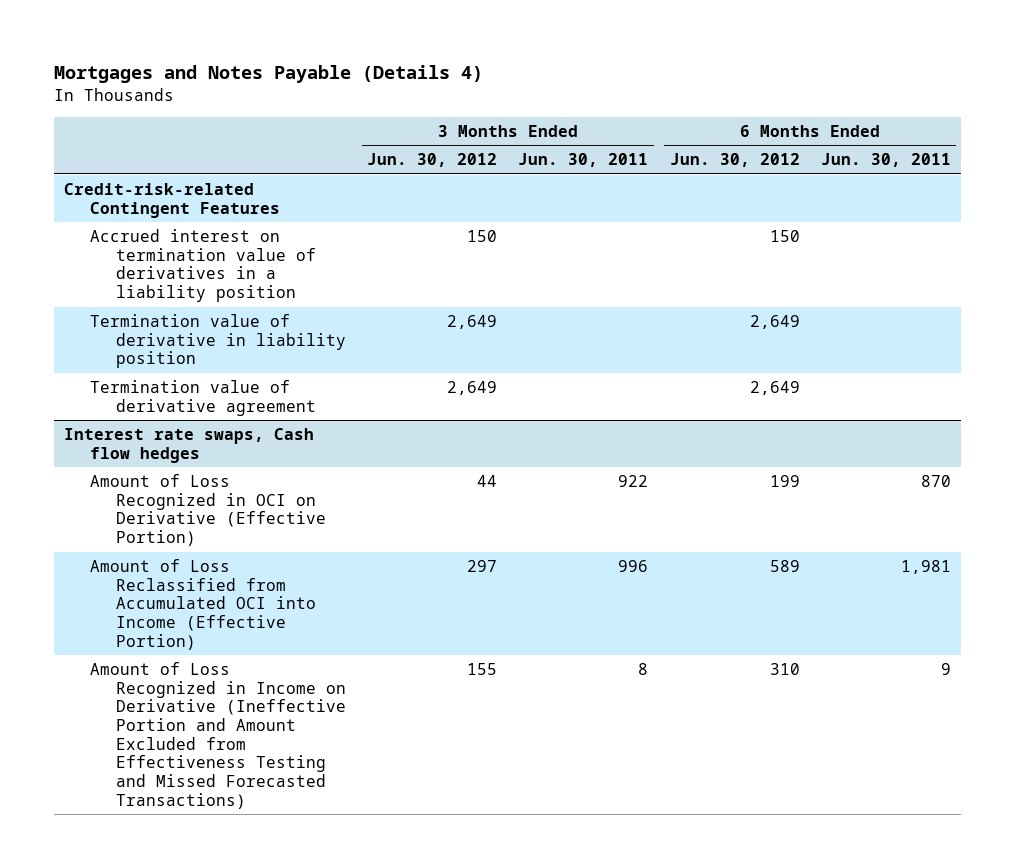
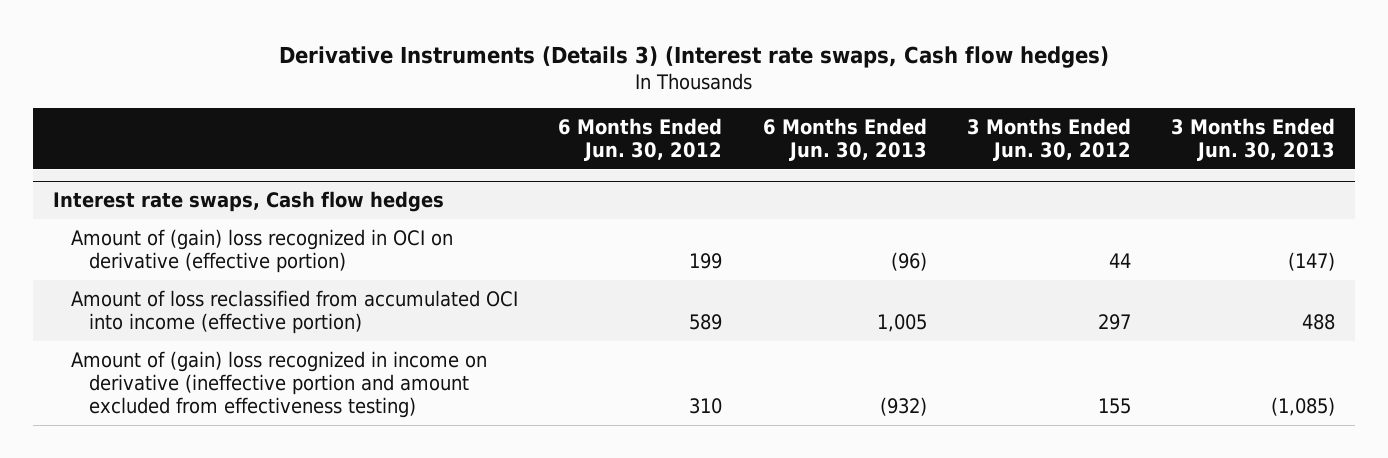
[53,64,483,83] Mortgages and Notes Payable (Details 4) -> [279,45,1110,68] Derivative Instruments (Details 3) (Interest rate swaps, Cash flow hedges)
[518,153,649,168] Jun. 30, 2011 -> none
[820,153,951,168] Jun. 30, 2011 -> none
none -> [762,117,927,162] 6 Months Ended Jun. 30, 2013
none -> [1171,117,1336,162] 3 Months Ended Jun. 30, 2013
[64,183,281,218] Credit-risk-related Contingent Features -> none
[90,229,316,303] Accrued interest on termination value of derivatives in a liability position -> none
[90,314,346,369] Termination value of derivative in liability position -> none
[90,380,316,416] Termination value of derivative agreement -> none
[90,474,326,547] Amount of Loss Recognized in OCI on Derivative (Effective Portion) -> [70,228,453,274] Amount of (gain) loss recognized in OCI on derivative (effective portion)
[90,559,316,650] Amount of Loss Reclassified from Accumulated OCI into Income (Effective Portion) -> [70,289,518,335] Amount of loss reclassified from accumulated OCI into income (effective portion)
[90,662,346,809] Amount of Loss Recognized in Income on Derivative (Ineffective Portion and Amount Excluded from Effectiveness Testing and Missed Forecasted Transactions) -> [70,350,487,419] Amount of (gain) loss recognized in income on derivative (ineffective portion and amount excluded from effectiveness testing)

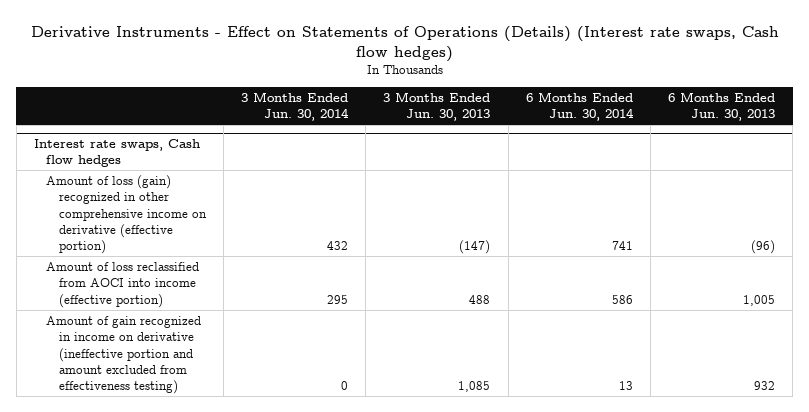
[279,45,1110,68] Derivative Instruments (Details 3) (Interest rate swaps, Cash flow hedges) -> [30,25,779,62] Derivative Instruments - Effect on Statements of Operations (Details) (Interest rate swaps, Cash flow hedges)
[558,117,723,162] 6 Months Ended Jun. 30, 2012 -> none
[966,117,1131,162] 3 Months Ended Jun. 30, 2012 -> none
none -> [241,91,350,122] 3 Months Ended Jun. 30, 2014
none -> [525,91,634,122] 6 Months Ended Jun. 30, 2014
[70,228,453,274] Amount of (gain) loss recognized in OCI on derivative (effective portion) -> [46,174,207,255] Amount of loss (gain) recognized in other comprehensive income on derivative (effective portion)
[70,289,518,335] Amount of loss reclassified from accumulated OCI into income (effective portion) -> [46,261,200,308] Amount of loss reclassified from AOCI into income (effective portion)
[70,350,487,419] Amount of (gain) loss recognized in income on derivative (ineffective portion and amount excluded from effectiveness testing) -> [46,315,202,395] Amount of gain recognized in income on derivative (ineffective portion and amount excluded from effectiveness testing)
[879,397,927,417] (932) -> [754,381,776,391] 932
[1271,397,1336,417] (1,085) -> [458,381,491,393] 1,085

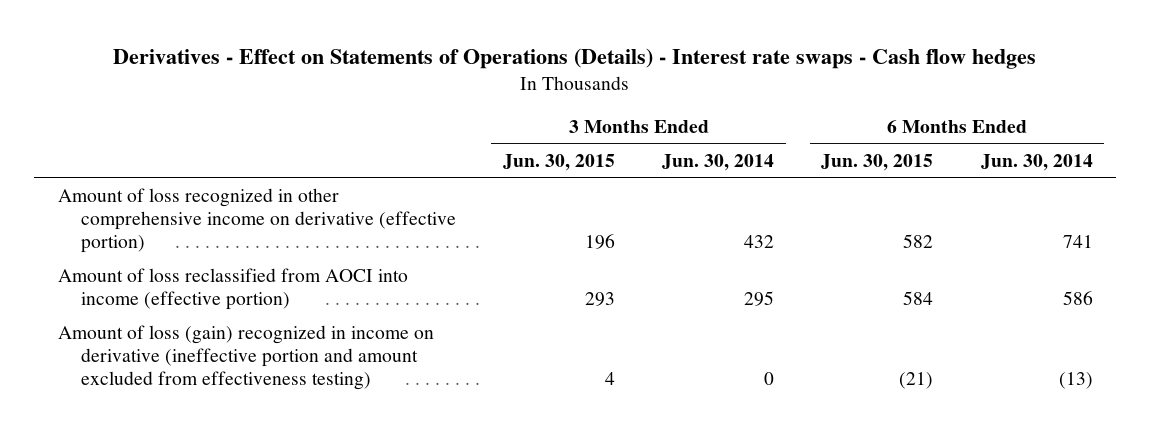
[30,25,779,62] Derivative Instruments - Effect on Statements of Operations (Details) (Interest rate swaps, Cash flow hedges) -> [113,47,1037,69] Derivatives - Effect on Statements of Operations (Details) - Interest rate swaps - Cash flow hedges
[383,91,491,122] 3 Months Ended Jun. 30, 2013 -> none
[668,91,776,122] 6 Months Ended Jun. 30, 2013 -> none
none -> [503,153,616,171] Jun. 30, 2015
none -> [821,153,934,171] Jun. 30, 2015
[34,139,201,168] Interest rate swaps, Cash flow hedges -> none
[46,174,207,255] Amount of loss (gain) recognized in other comprehensive income on derivative (effective portion) -> [57,188,457,254] Amount of loss recognized in other comprehensive income on derivative (effective portion)
[46,315,202,395] Amount of gain recognized in income on derivative (ineffective portion and amount excluded from effectiveness testing) -> [57,325,434,391] Amount of loss (gain) recognized in income on derivative (ineffective portion and amount excluded from effectiveness testing)
[618,381,633,391] 13 -> [1058,372,1093,390] (13)

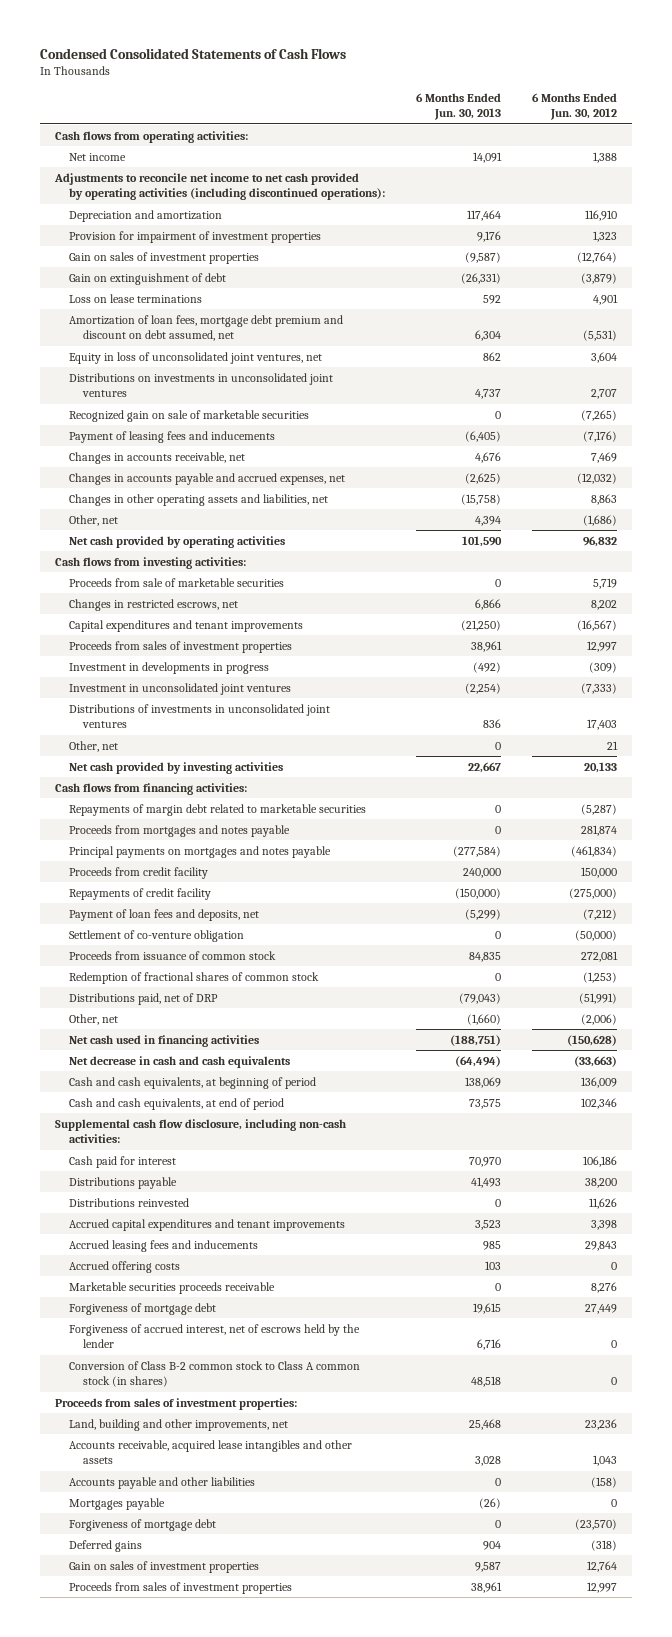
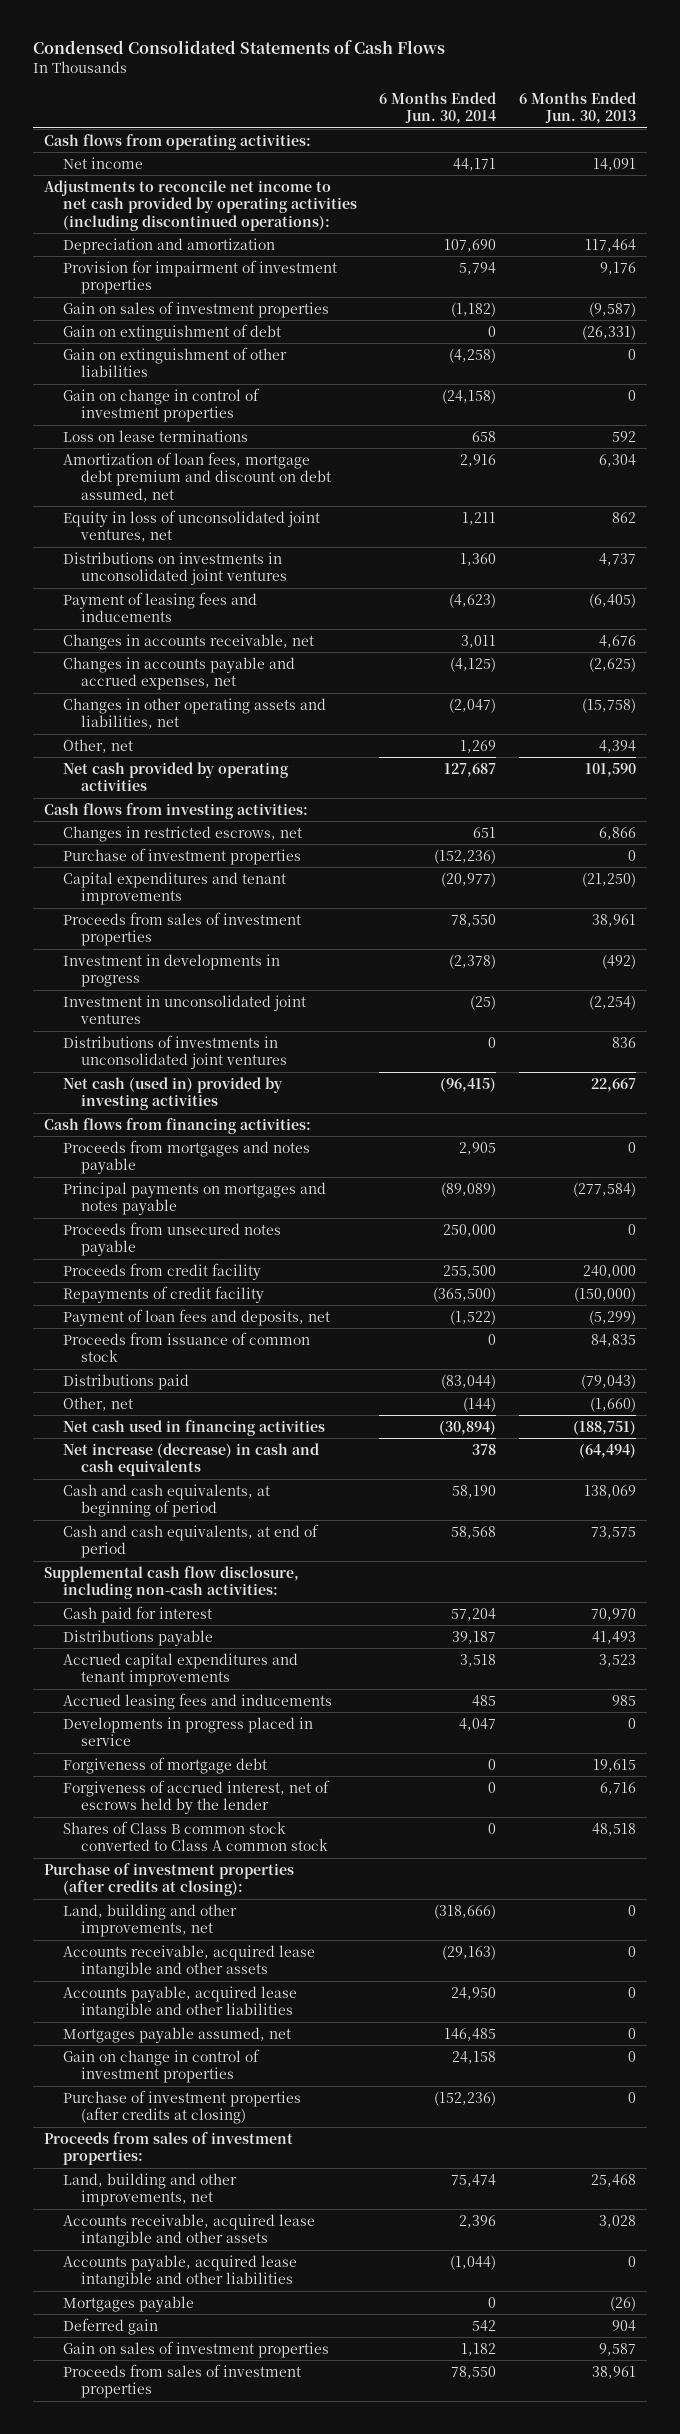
[531,92,617,121] 6 Months Ended Jun. 30, 2012 -> none
none -> [379,91,497,125] 6 Months Ended Jun. 30, 2014
none -> [62,346,287,378] Gain on extinguishment of other liabilities
none -> [62,387,260,423] Gain on change in control of investment properties
[69,409,310,422] Recognized gain on sale of marketable securities -> none
[69,577,285,587] Proceeds from sale of marketable securities -> none
none -> [62,847,301,865] Purchase of investment properties
[69,740,119,752] Other, net -> none
[69,761,284,774] Net cash provided by investing activities -> [62,1076,283,1111] Net cash (used in) provided by investing activities
[69,803,367,816] Repayments of margin debt related to marketable securities -> none
none -> [62,1221,281,1257] Proceeds from unsecured notes payable
[69,929,245,942] Settlement of co-venture obligation -> none
[69,971,320,984] Redemption of fractional shares of common stock -> none
[69,992,219,1005] Distributions paid, net of DRP -> [62,1373,189,1390] Distributions paid
[69,1055,291,1068] Net decrease in cash and cash equivalents -> [62,1442,319,1477] Net increase (decrease) in cash and cash equivalents
[69,1197,190,1207] Distributions reinvested -> none
[69,1260,181,1273] Accrued offering costs -> none
[69,1281,276,1294] Marketable securities proceeds receivable -> none
none -> [62,1716,313,1747] Developments in progress placed in service
[69,1360,361,1388] Conversion of Class B-2 common stock to Class A common stock (in shares) -> [62,1820,329,1852] Shares of Class B common stock converted to Class A common stock
none -> [44,1862,295,1897] Purchase of investment properties (after credits at closing):
none -> [62,1903,237,1938] Land, building and other improvements, net
none -> [62,1944,315,1979] Accounts receivable, acquired lease intangible and other assets
none -> [62,1985,297,2020] Accounts payable, acquired lease intangible and other liabilities
none -> [62,2026,291,2043] Mortgages payable assumed, net
none -> [62,2048,260,2084] Gain on change in control of investment properties
none -> [62,2089,301,2125] Purchase of investment properties (after credits at closing)
[69,1439,353,1465] Accounts receivable, acquired lease intangibles and other assets -> [62,2213,315,2248] Accounts receivable, acquired lease intangible and other assets
[69,1476,256,1489] Accounts payable and other liabilities -> [62,2254,297,2289] Accounts payable, acquired lease intangible and other liabilities
[69,1518,217,1531] Forgiveness of mortgage debt -> none
[69,1539,143,1552] Deferred gains -> [62,2317,158,2335] Deferred gain

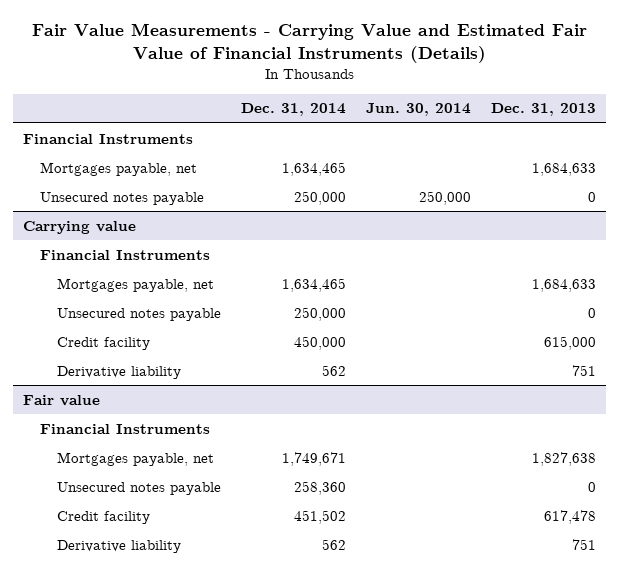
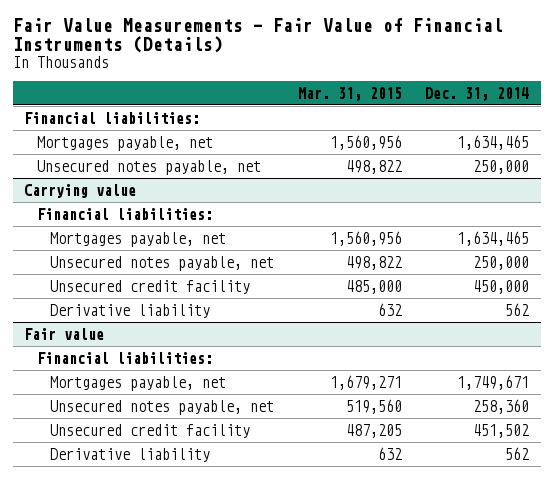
[31,23,587,64] Fair Value Measurements - Carrying Value and Estimated Fair Value of Financial Instruments (Details) -> [12,18,503,54] Fair Value Measurements - Fair Value of Financial Instruments (Details)
[366,103,472,117] Jun. 30, 2014 -> none
[491,103,597,117] Dec. 31, 2013 -> none
none -> [297,86,402,101] Mar. 31, 2015
[23,133,194,144] Financial Instruments -> [24,111,201,124] Financial liabilities:
[40,191,205,205] Unsecured notes payable -> [37,159,262,175] Unsecured notes payable, net
[40,249,211,260] Financial Instruments -> [37,207,214,220] Financial liabilities:
[57,307,222,321] Unsecured notes payable -> [50,255,275,271] Unsecured notes payable, net
[57,336,151,350] Credit facility -> [50,279,251,294] Unsecured credit facility
[40,423,211,434] Financial Instruments -> [37,351,214,364] Financial liabilities:
[57,481,222,495] Unsecured notes payable -> [50,399,275,415] Unsecured notes payable, net
[57,510,151,524] Credit facility -> [50,423,251,438] Unsecured credit facility

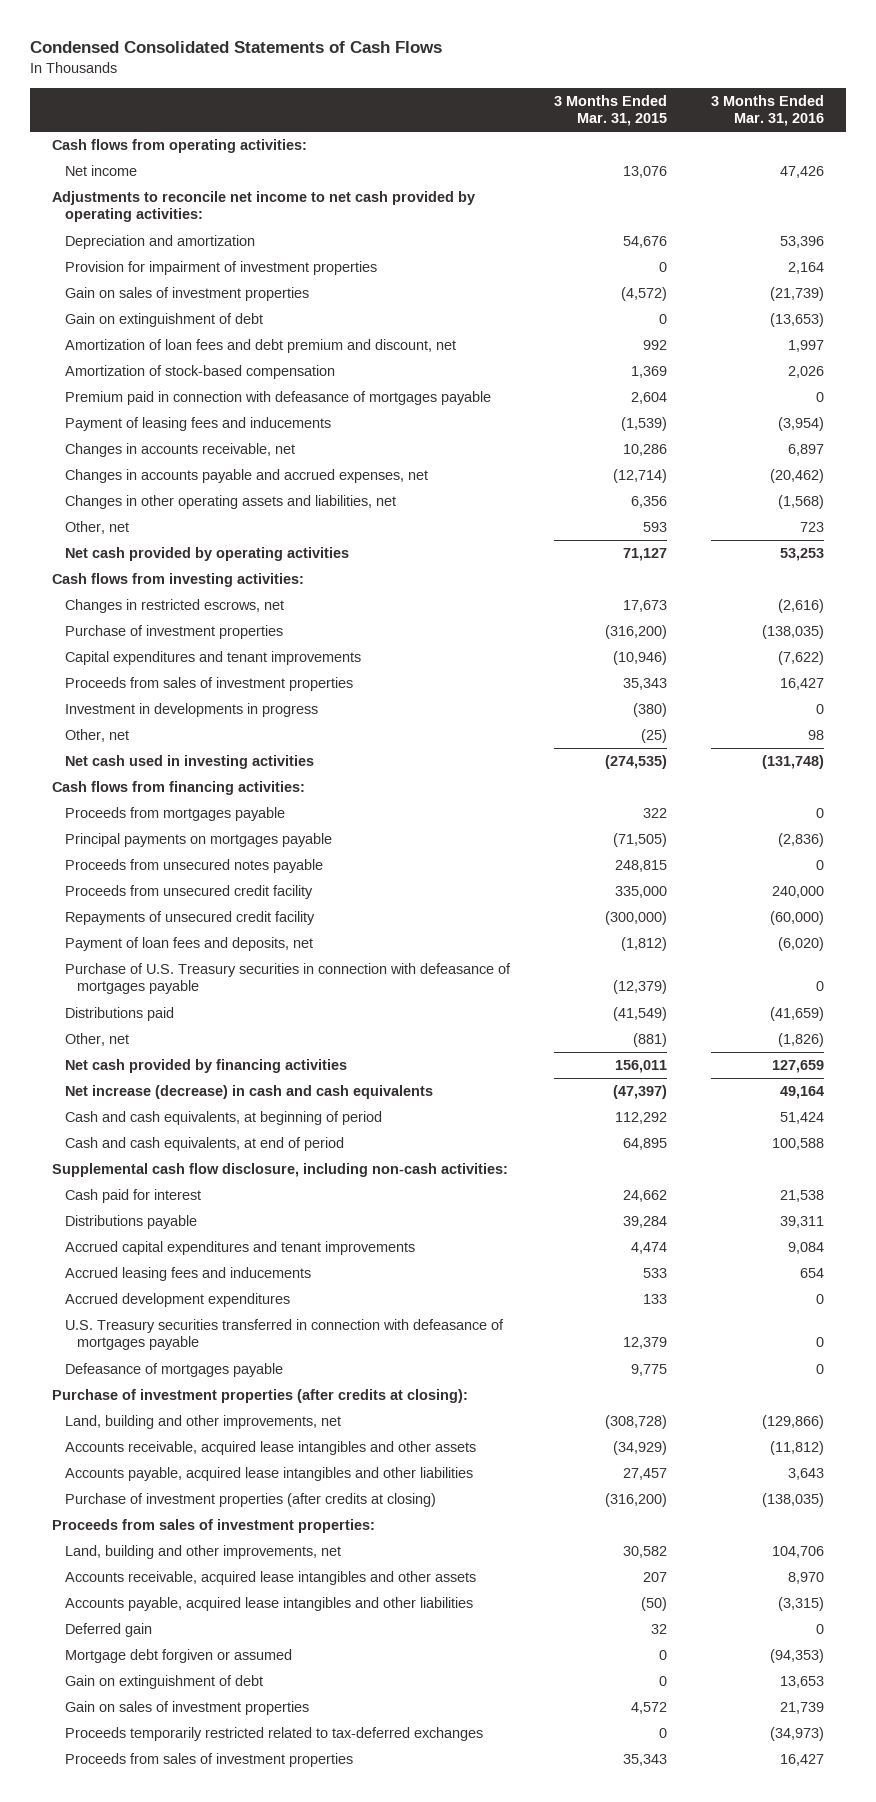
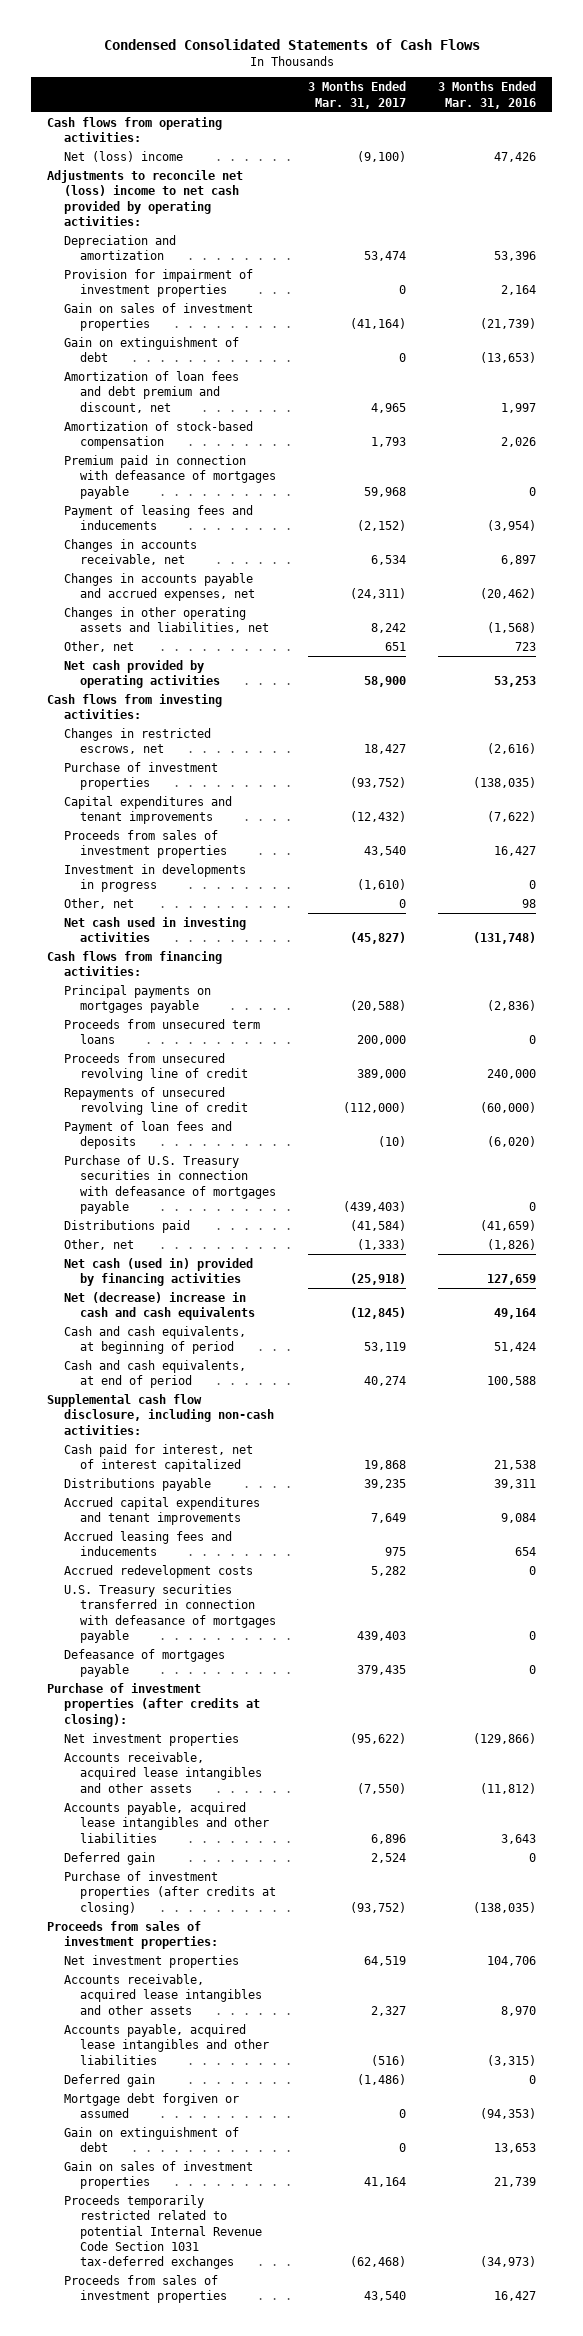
[553,94,667,127] 3 Months Ended Mar. 31, 2015 -> none
none -> [307,81,406,109] 3 Months Ended Mar. 31, 2017
[64,165,137,177] Net income -> [63,150,183,162] Net (loss) income
[52,191,476,223] Adjustments to reconcile net income to net cash provided by operating activities: -> [47,169,244,226] Adjustments to reconcile net (loss) income to net cash provided by operating activities:
[64,807,285,822] Proceeds from mortgages payable -> none
[64,859,323,874] Proceeds from unsecured notes payable -> none
none -> [63,1018,260,1045] Proceeds from unsecured term loans
[64,885,313,900] Proceeds from unsecured credit facility -> [63,1052,249,1082] Proceeds from unsecured revolving line of credit
[64,911,315,926] Repayments of unsecured credit facility -> [63,1086,249,1116] Repayments of unsecured revolving line of credit
[64,937,313,952] Payment of loan fees and deposits, net -> [63,1120,232,1150] Payment of loan fees and deposits
[64,1059,347,1074] Net cash provided by financing activities -> [63,1257,253,1287] Net cash (used in) provided by financing activities
[64,1085,433,1100] Net increase (decrease) in cash and cash equivalents -> [63,1291,256,1321] Net (decrease) increase in cash and cash equivalents
[64,1189,201,1204] Cash paid for interest -> [63,1443,253,1473] Cash paid for interest, net of interest capitalized
[64,1293,290,1308] Accrued development expenditures -> [63,1564,253,1578] Accrued redevelopment costs
[64,1415,341,1430] Land, building and other improvements, net -> [63,1732,239,1746] Net investment properties
none -> [63,1851,155,1865] Deferred gain
[64,1545,341,1560] Land, building and other improvements, net -> [63,1954,239,1968] Net investment properties
[64,1727,483,1742] Proceeds temporarily restricted related to tax-deferred exchanges -> [63,2194,263,2270] Proceeds temporarily restricted related to potential Internal Revenue Code Section 1031 tax-deferred exchanges

